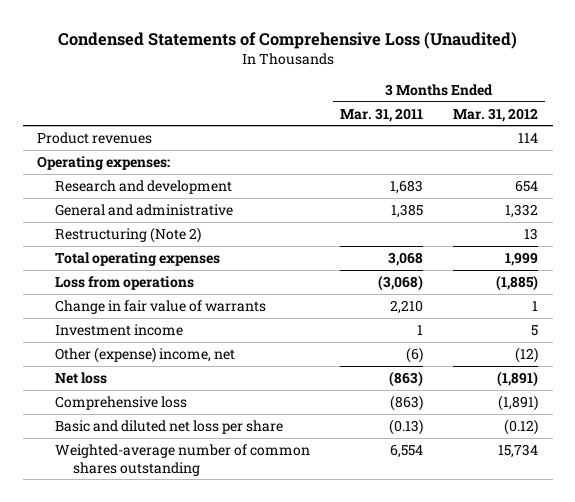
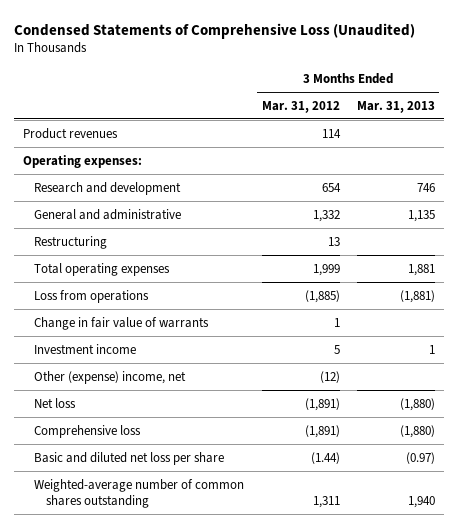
[340,107,424,122] Mar. 31, 2011 -> none
none -> [356,100,435,113] Mar. 31, 2013
[55,227,202,244] Restructuring (Note 2) -> [34,235,108,249] Restructuring
[503,419,538,436] (0.12) -> [310,451,340,464] (1.44)
[497,444,538,459] 15,734 -> [312,495,340,508] 1,311

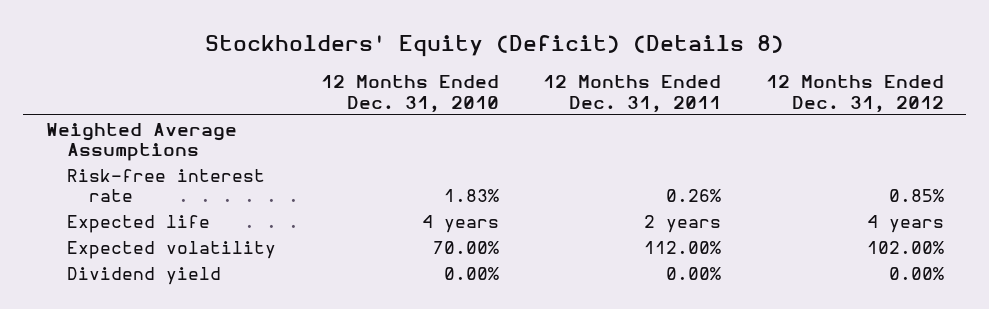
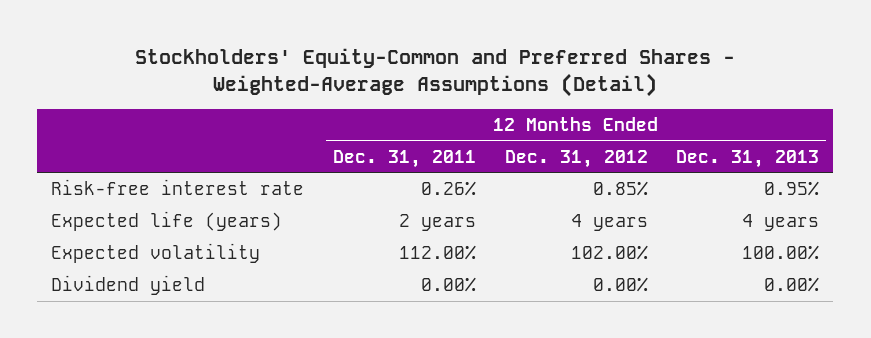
[204,34,784,57] Stockholders' Equity (Deficit) (Details 8) -> [135,48,736,98] Stockholders' Equity-Common and Preferred Shares - Weighted-Average Assumptions (Detail)
[320,75,499,113] 12 Months Ended Dec. 31, 2010 -> none
none -> [676,149,820,168] Dec. 31, 2013
[45,122,237,162] Weighted Average Assumptions -> none
[67,214,211,233] Expected life -> [51,210,283,231] Expected life (years)

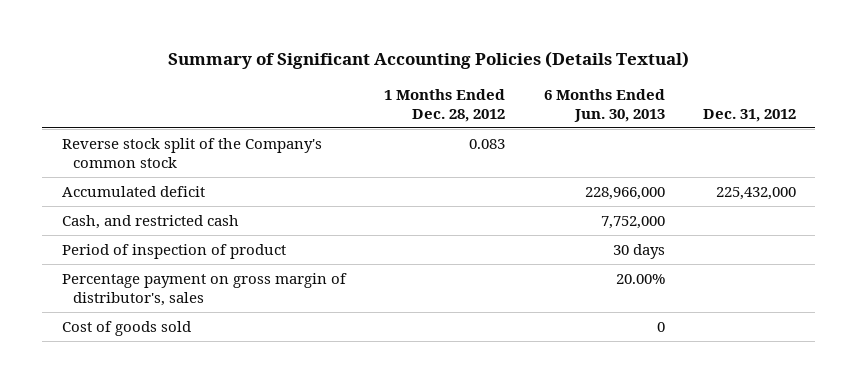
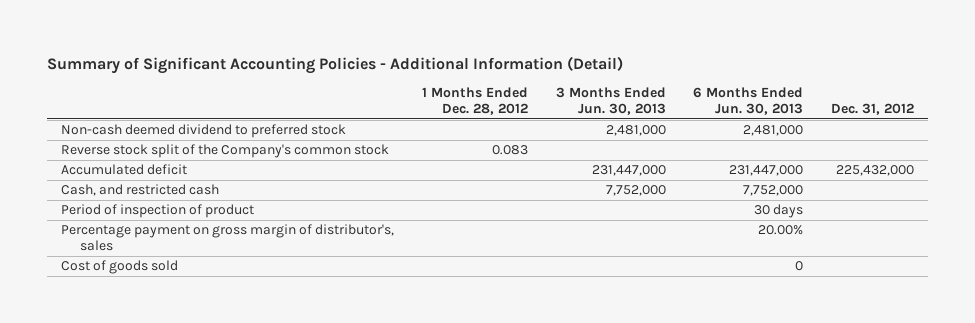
[167,51,689,70] Summary of Significant Accounting Policies (Details Textual) -> [47,55,624,74] Summary of Significant Accounting Policies - Additional Information (Detail)
none -> [555,87,666,116] 3 Months Ended Jun. 30, 2013
none -> [61,124,347,139] Non-cash deemed dividend to preferred stock
[584,186,665,200] 228,966,000 -> [729,165,804,177] 231,447,000

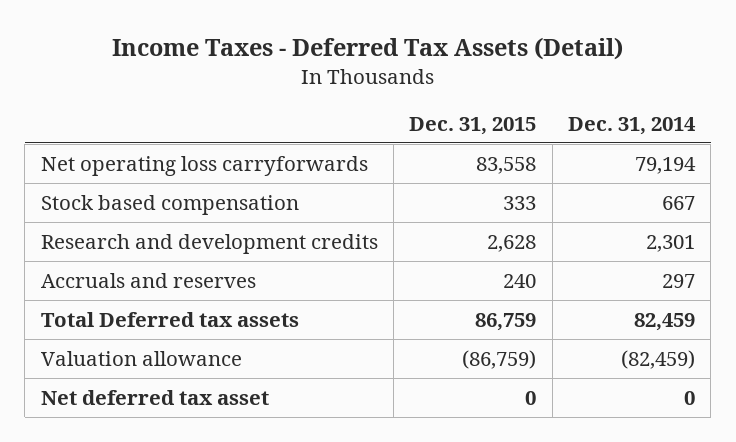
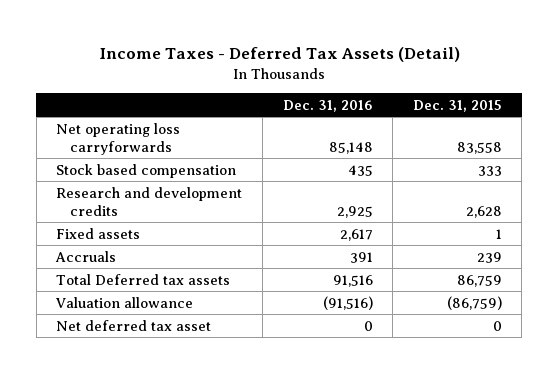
[568,116,697,135] Dec. 31, 2014 -> none
none -> [282,99,373,112] Dec. 31, 2016
none -> [56,227,141,239] Fixed assets
[40,272,256,288] Accruals and reserves -> [55,250,117,262] Accruals
[503,273,537,288] 240 -> [476,251,502,263] 239

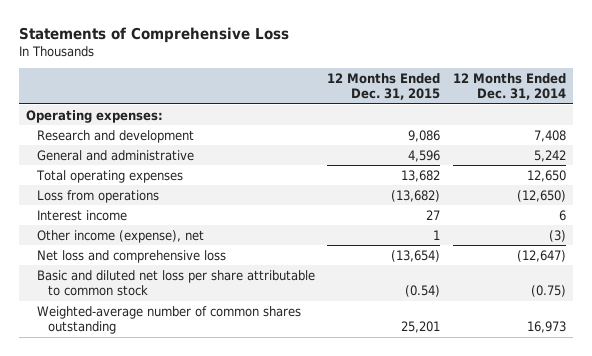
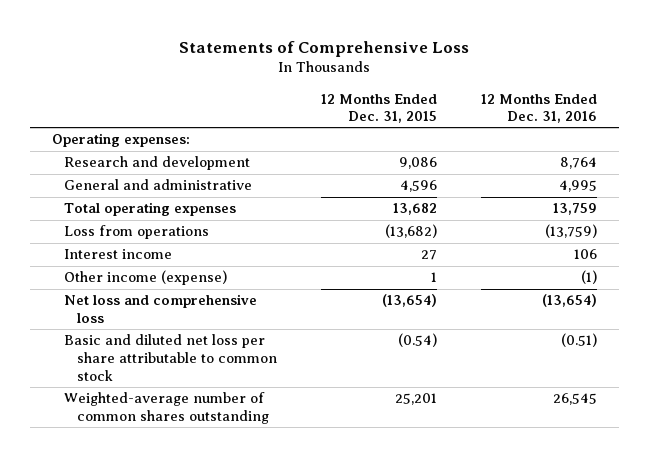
[453,72,567,101] 12 Months Ended Dec. 31, 2014 -> none
none -> [480,93,597,124] 12 Months Ended Dec. 31, 2016
[36,229,204,243] Other income (expense), net -> [64,270,228,286] Other income (expense)

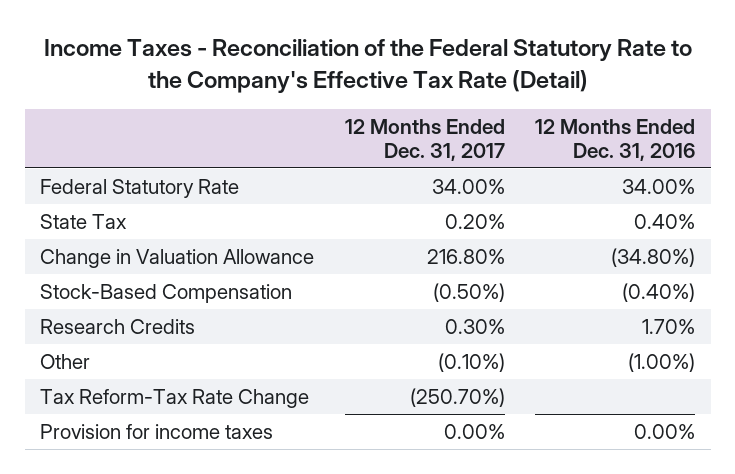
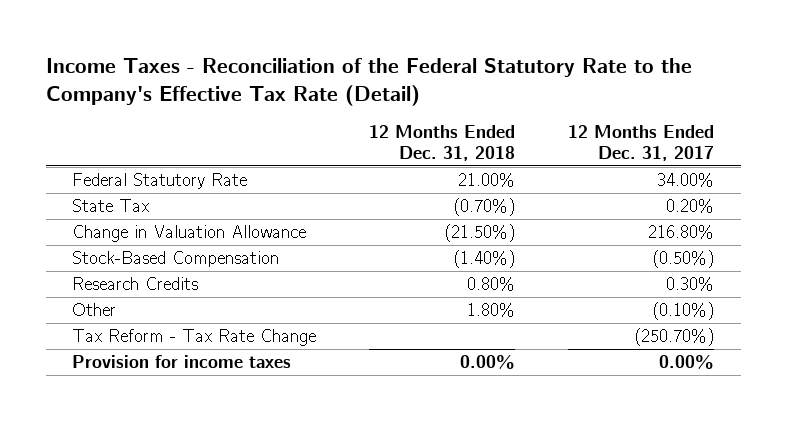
[535,118,696,161] 12 Months Ended Dec. 31, 2016 -> none
none -> [369,124,516,162] 12 Months Ended Dec. 31, 2018
[40,388,310,408] Tax Reform-Tax Rate Change -> [72,329,317,347] Tax Reform - Tax Rate Change

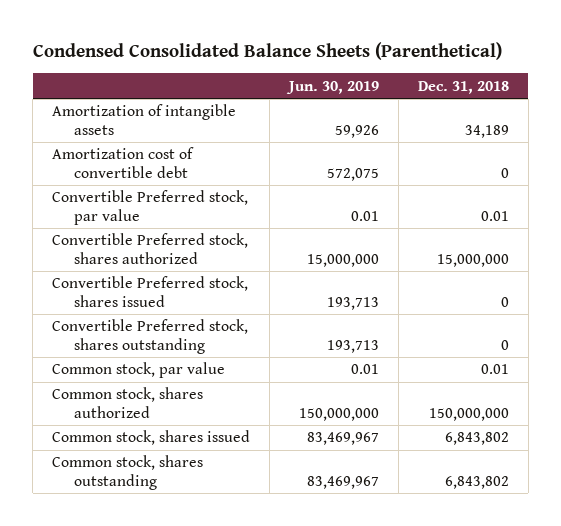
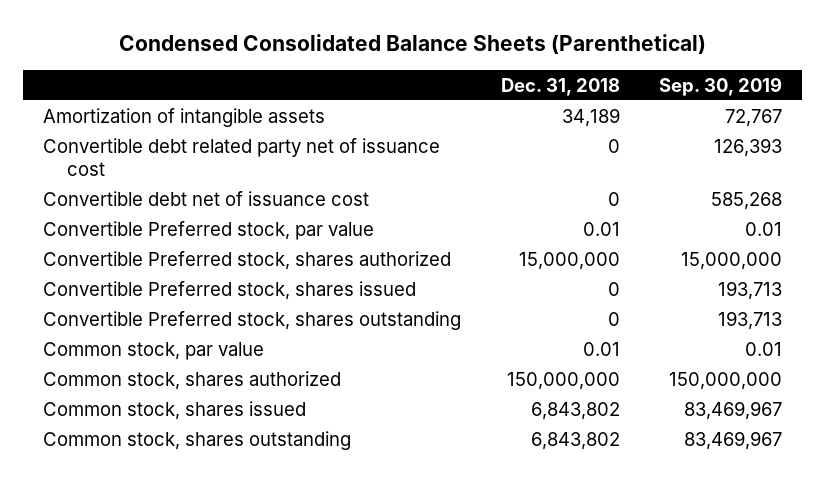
[286,80,380,94] Jun. 30, 2019 -> none
none -> [659,76,783,96] Sep. 30, 2019
none -> [42,137,440,176] Convertible debt related party net of issuance cost
[52,147,195,178] Amortization cost of convertible debt -> [42,190,369,206] Convertible debt net of issuance cost

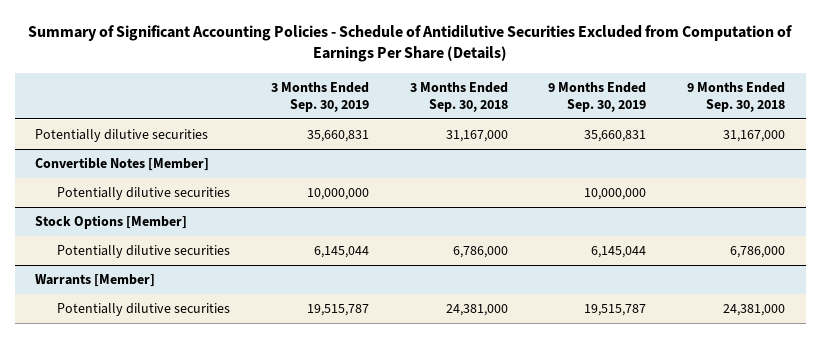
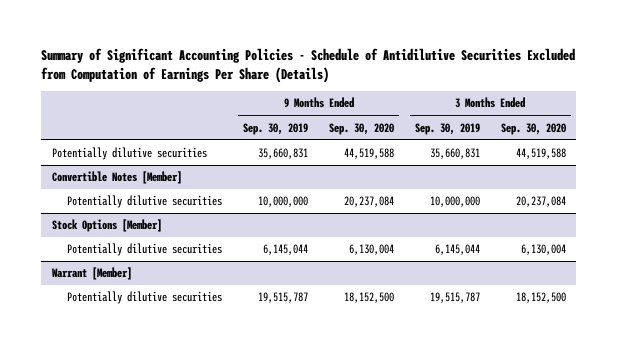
[409,81,508,113] 3 Months Ended Sep. 30, 2018 -> none
[687,81,786,113] 9 Months Ended Sep. 30, 2018 -> none
none -> [329,122,395,135] Sep. 30, 2020
none -> [500,122,566,135] Sep. 30, 2020
[34,274,155,288] Warrants [Member] -> [51,267,132,281] Warrant [Member]

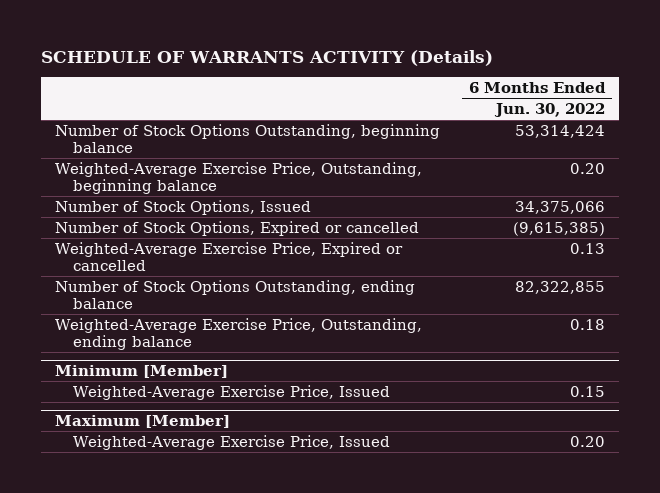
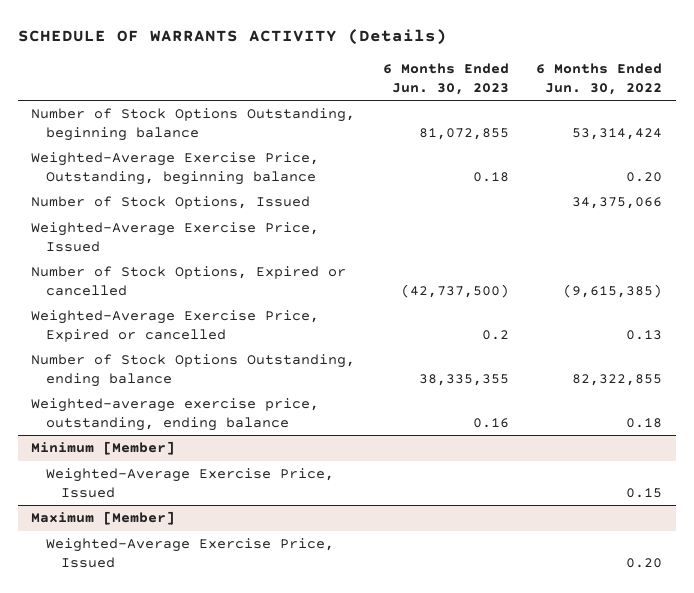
none -> [382,63,509,96] 6 Months Ended Jun. 30, 2023
none -> [31,222,320,252] Weighted-Average Exercise Price, Issued
[55,317,423,350] Weighted-Average Exercise Price, Outstanding, ending balance -> [31,398,320,431] Weighted-average exercise price, outstanding, ending balance

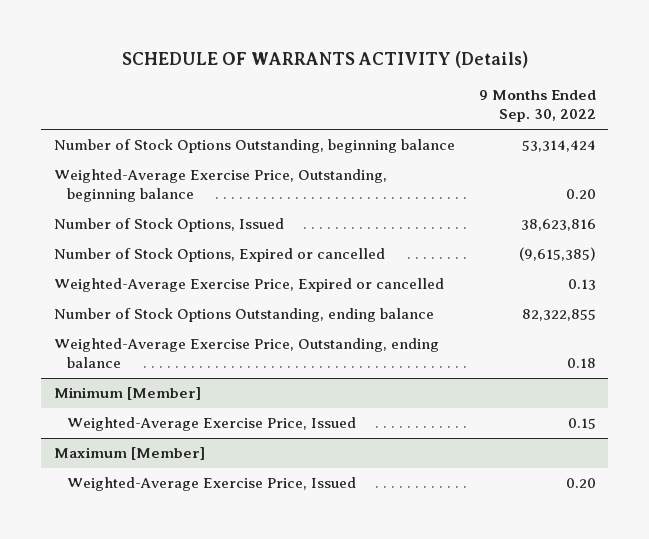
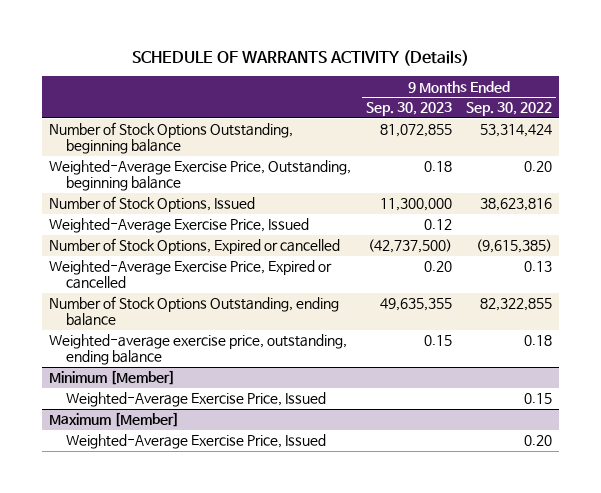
none -> [365,102,452,117] Sep. 30, 2023
none -> [49,218,310,234] Weighted-Average Exercise Price, Issued
[53,338,439,369] Weighted-Average Exercise Price, Outstanding, ending balance -> [49,334,348,366] Weighted-average exercise price, outstanding, ending balance

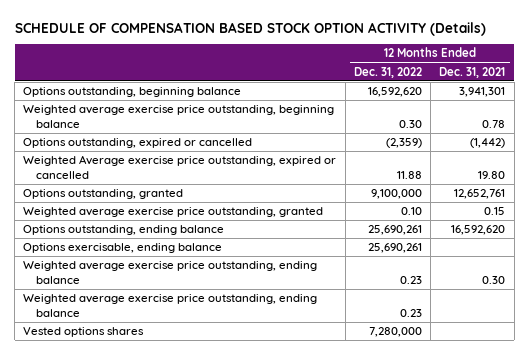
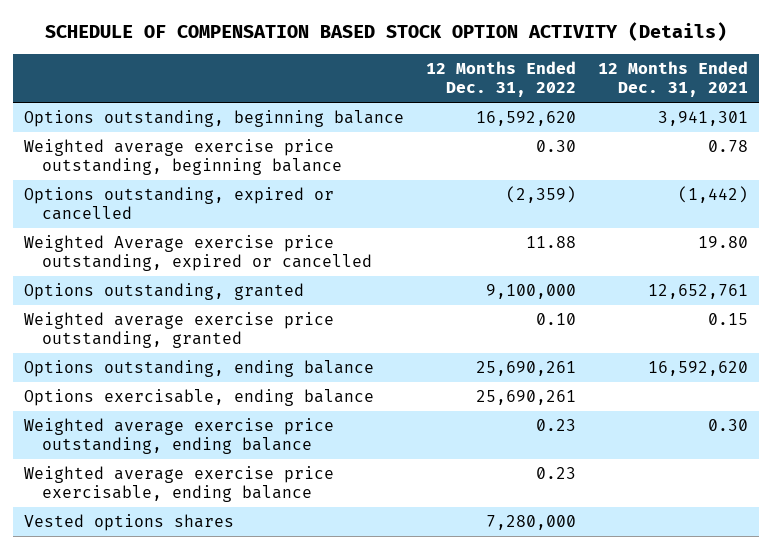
[23,294,318,318] Weighted average exercise price outstanding, ending balance -> [24,466,335,503] Weighted average exercise price exercisable, ending balance

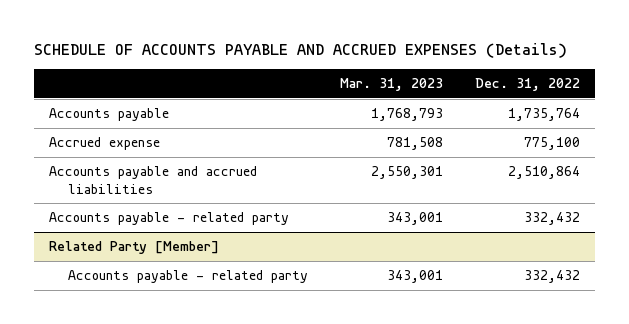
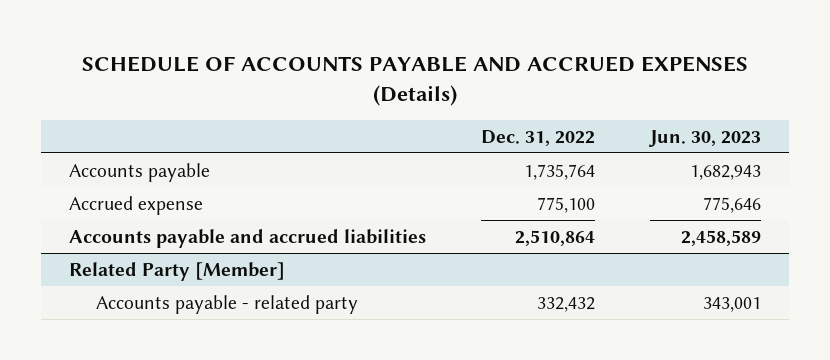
[340,78,444,92] Mar. 31, 2023 -> none
none -> [649,129,762,147] Jun. 30, 2023
[49,212,290,226] Accounts payable - related party -> none

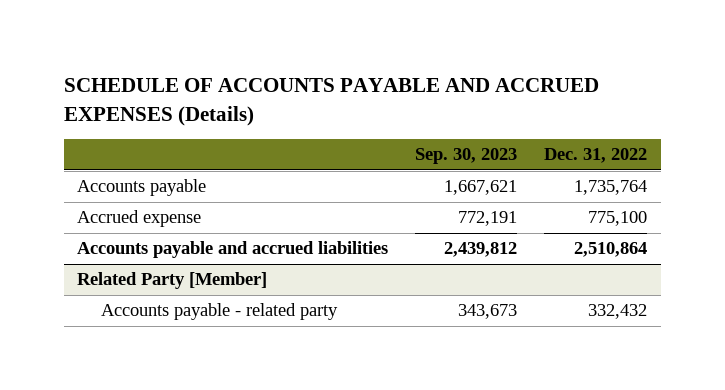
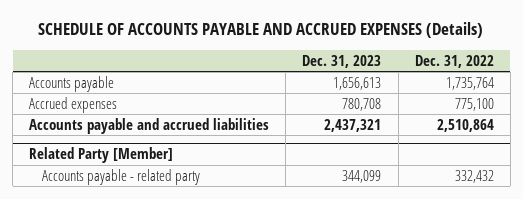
[415,148,518,165] Sep. 30, 2023 -> none
none -> [302,54,382,68] Dec. 31, 2023
[77,210,202,228] Accrued expense -> [29,96,118,113] Accrued expenses

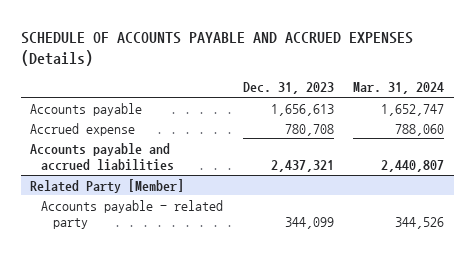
[414,54,494,68] Dec. 31, 2022 -> none
none -> [353,82,445,95] Mar. 31, 2024
[29,96,118,113] Accrued expenses -> [30,122,136,136] Accrued expense

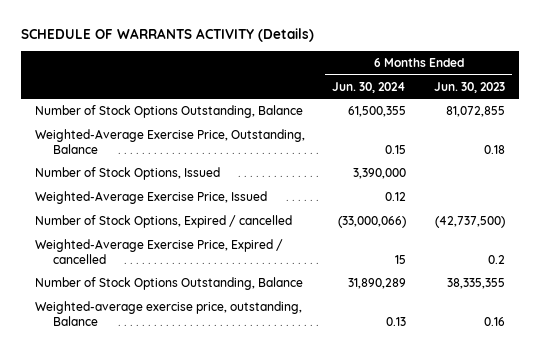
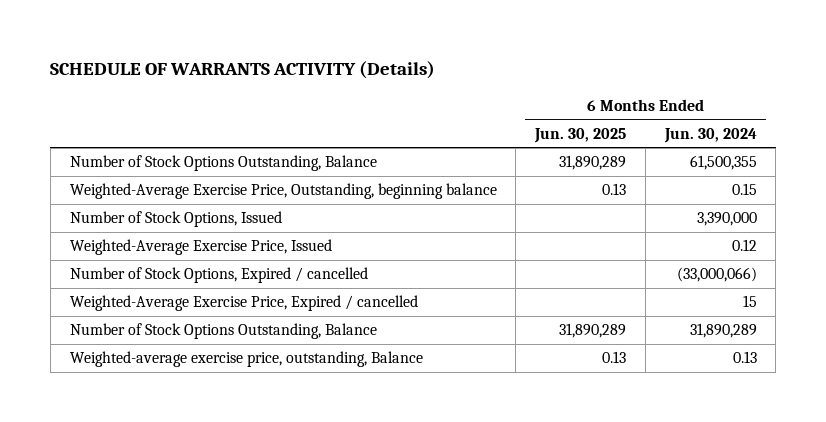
[433,81,505,93] Jun. 30, 2023 -> none
none -> [534,127,627,143] Jun. 30, 2025
[34,129,305,154] Weighted-Average Exercise Price, Outstanding, Balance -> [69,183,497,200] Weighted-Average Exercise Price, Outstanding, beginning balance

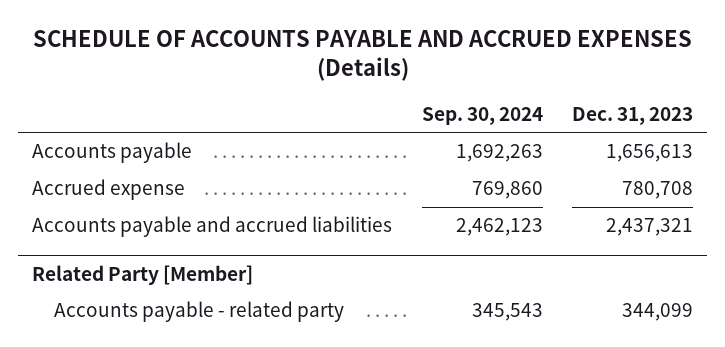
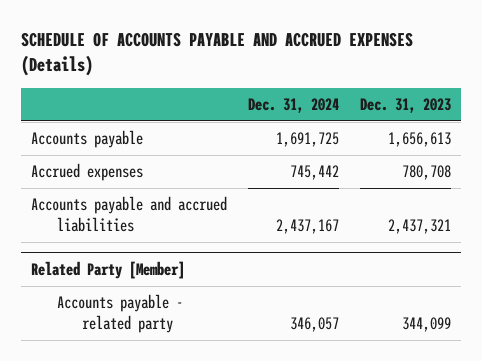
[421,106,543,125] Sep. 30, 2024 -> none
none -> [247,97,339,113] Dec. 31, 2024
[32,179,186,201] Accrued expense -> [31,163,144,182] Accrued expenses

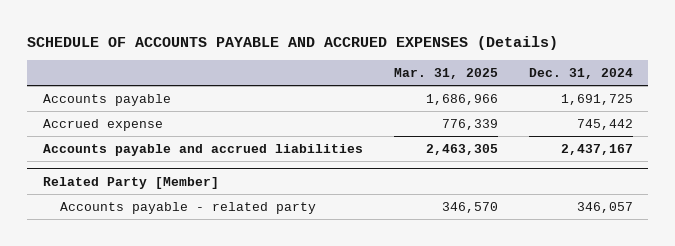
[359,97,451,113] Dec. 31, 2023 -> none
none -> [393,68,498,80] Mar. 31, 2025
[31,163,144,182] Accrued expenses -> [42,118,163,131] Accrued expense

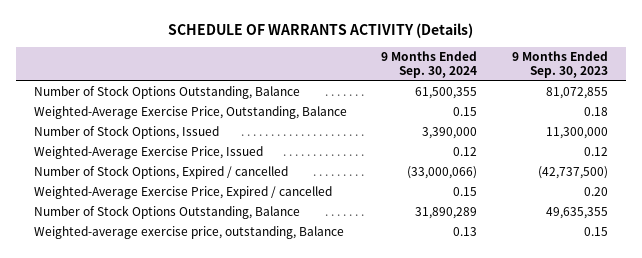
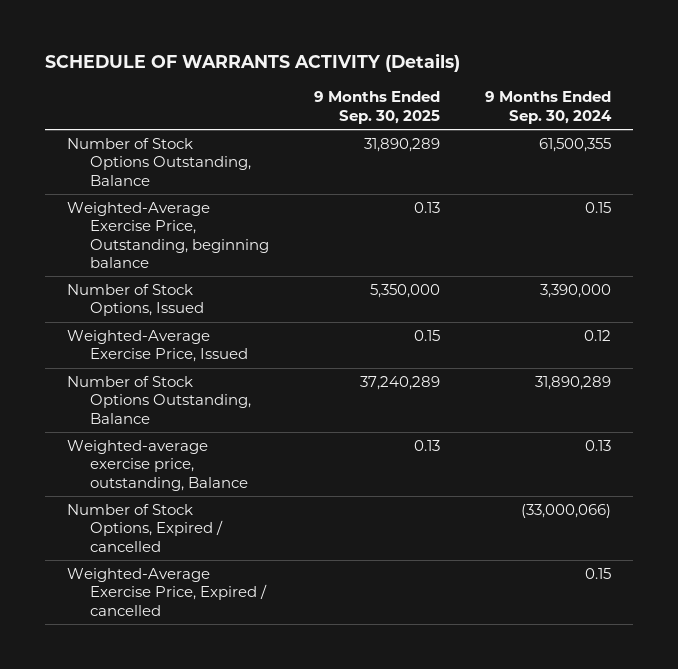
[512,50,609,79] 9 Months Ended Sep. 30, 2023 -> none
none -> [313,91,440,124] 9 Months Ended Sep. 30, 2025
[33,106,347,120] Weighted-Average Exercise Price, Outstanding, Balance -> [67,202,270,268] Weighted-Average Exercise Price, Outstanding, beginning balance
[33,165,288,180] Number of Stock Options, Expired / cancelled -> [67,504,224,552] Number of Stock Options, Expired / cancelled
[33,186,332,200] Weighted-Average Exercise Price, Expired / cancelled -> [67,568,268,616] Weighted-Average Exercise Price, Expired / cancelled

